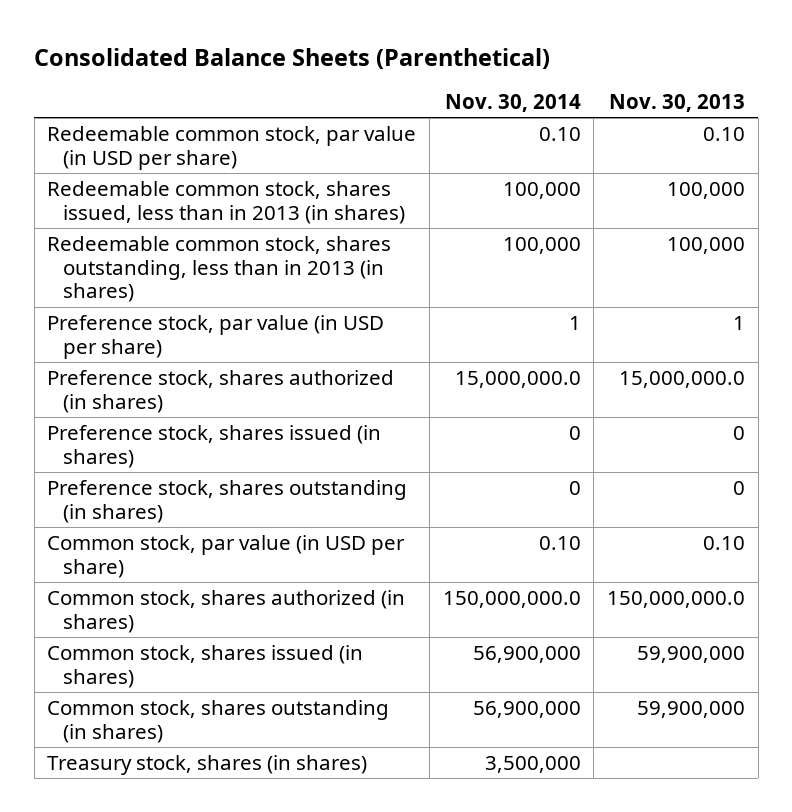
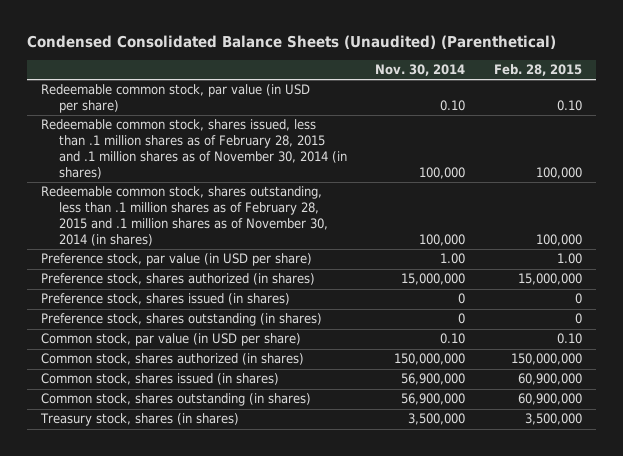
[34,47,551,69] Consolidated Balance Sheets (Parenthetical) -> [26,34,556,49] Condensed Consolidated Balance Sheets (Unaudited) (Parenthetical)
[608,94,745,113] Nov. 30, 2013 -> none
none -> [493,64,582,77] Feb. 28, 2015
[47,180,406,224] Redeemable common stock, shares issued, less than in 2013 (in shares) -> [41,119,348,179] Redeemable common stock, shares issued, less than .1 million shares as of February 28, 2015 and .1 million shares as of November 30, 2014 (in shares)
[47,235,392,303] Redeemable common stock, shares outstanding, less than in 2013 (in shares) -> [41,186,329,246] Redeemable common stock, shares outstanding, less than .1 million shares as of February 28, 2015 and .1 million shares as of November 30, 2014 (in shares)
[568,315,581,330] 1 -> [440,253,466,265] 1.00
[454,370,581,388] 15,000,000.0 -> [401,273,466,286] 15,000,000
[442,590,581,608] 150,000,000.0 -> [394,353,466,366] 150,000,000

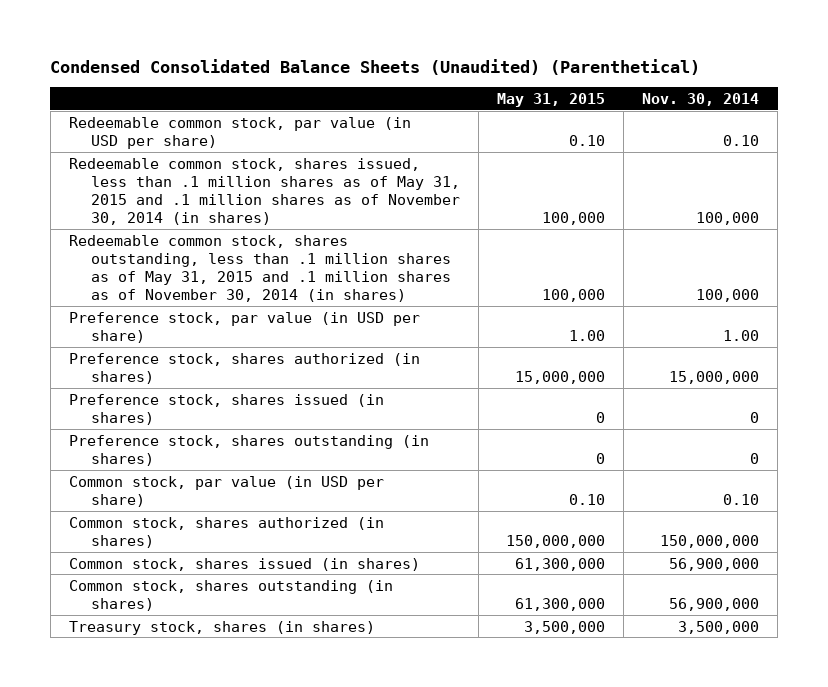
[493,64,582,77] Feb. 28, 2015 -> none
none -> [497,92,606,107] May 31, 2015
[41,119,348,179] Redeemable common stock, shares issued, less than .1 million shares as of February 28, 2015 and .1 million shares as of November 30, 2014 (in shares) -> [68,157,461,226] Redeemable common stock, shares issued, less than .1 million shares as of May 31, 2015 and .1 million shares as of November 30, 2014 (in shares)
[41,186,329,246] Redeemable common stock, shares outstanding, less than .1 million shares as of February 28, 2015 and .1 million shares as of November 30, 2014 (in shares) -> [68,234,452,303] Redeemable common stock, shares outstanding, less than .1 million shares as of May 31, 2015 and .1 million shares as of November 30, 2014 (in shares)

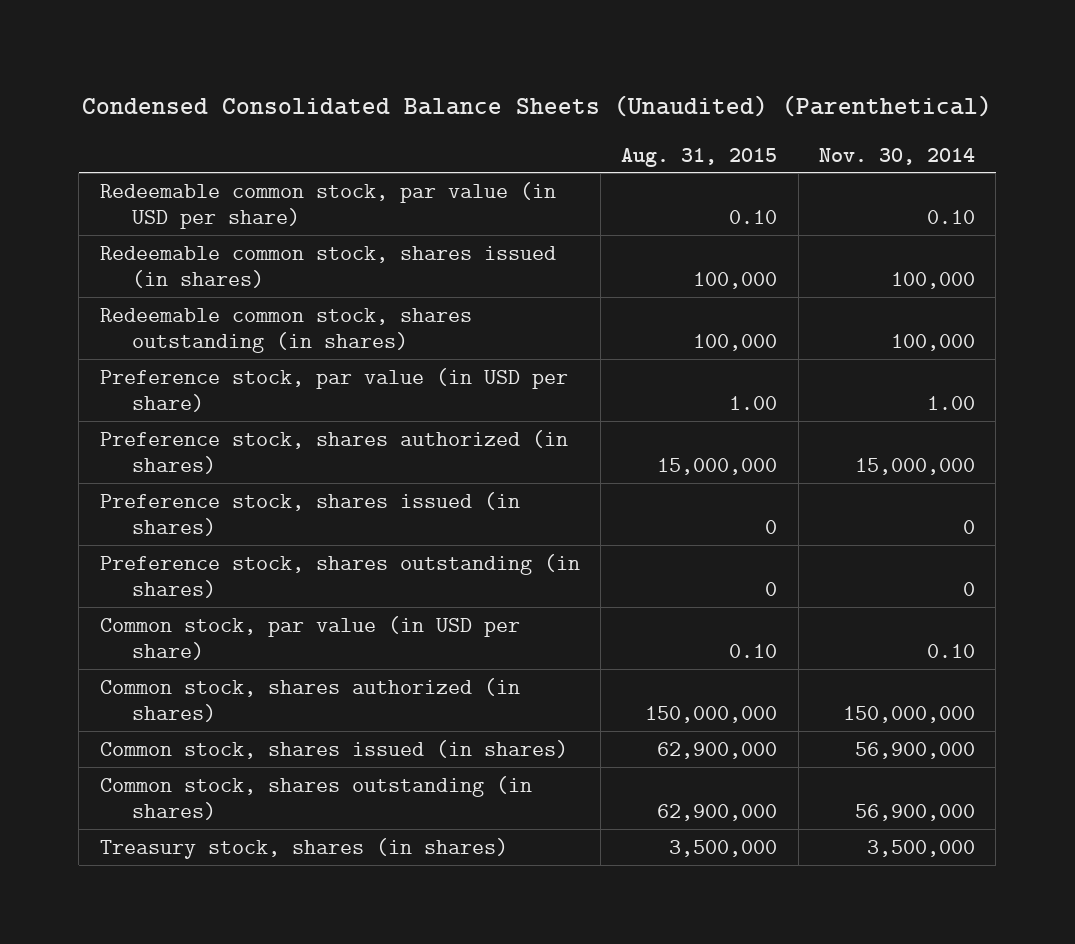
[497,92,606,107] May 31, 2015 -> none
none -> [621,147,778,167] Aug. 31, 2015
[68,157,461,226] Redeemable common stock, shares issued, less than .1 million shares as of May 31, 2015 and .1 million shares as of November 30, 2014 (in shares) -> [99,245,556,289] Redeemable common stock, shares issued (in shares)
[68,234,452,303] Redeemable common stock, shares outstanding, less than .1 million shares as of May 31, 2015 and .1 million shares as of November 30, 2014 (in shares) -> [99,307,472,354] Redeemable common stock, shares outstanding (in shares)

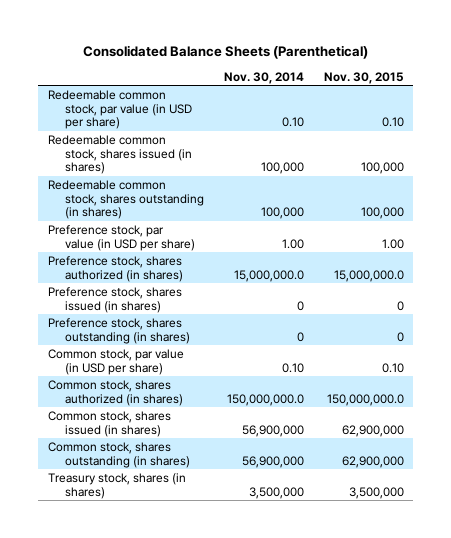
[82,95,993,118] Condensed Consolidated Balance Sheets (Unaudited) (Parenthetical) -> [82,45,368,60] Consolidated Balance Sheets (Parenthetical)
[621,147,778,167] Aug. 31, 2015 -> none
none -> [323,71,404,84] Nov. 30, 2015
[854,458,975,476] 15,000,000 -> [233,269,304,282] 15,000,000.0
[842,706,975,724] 150,000,000 -> [226,393,304,406] 150,000,000.0

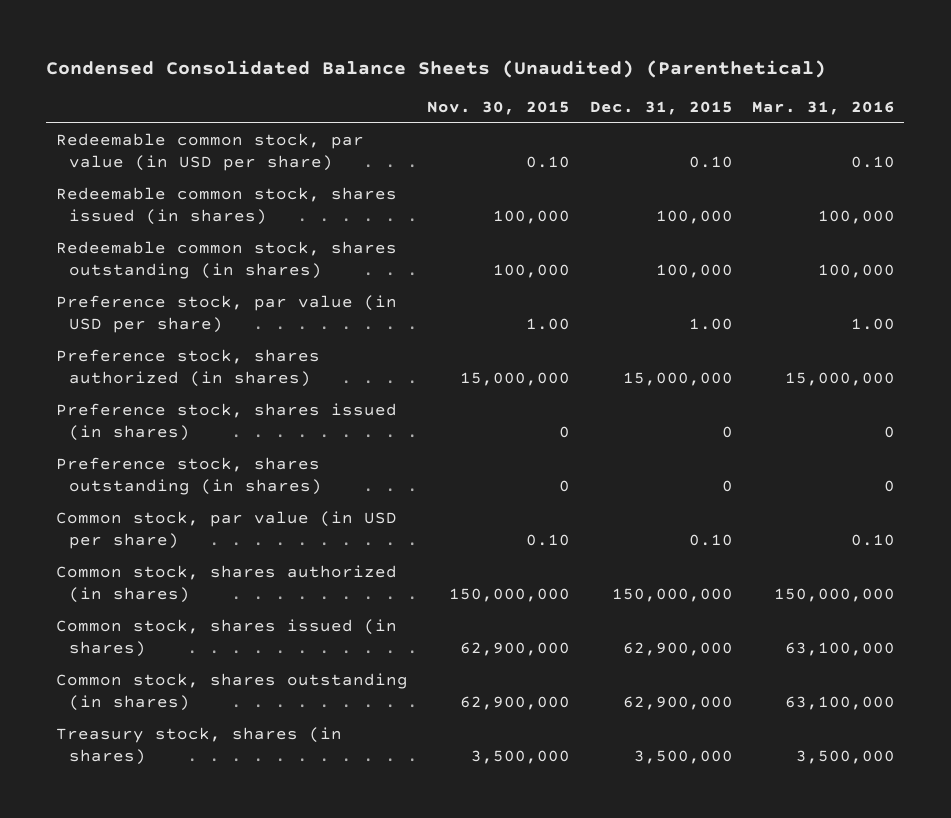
[82,45,368,60] Consolidated Balance Sheets (Parenthetical) -> [46,59,827,78] Condensed Consolidated Balance Sheets (Unaudited) (Parenthetical)
[223,71,304,84] Nov. 30, 2014 -> none
none -> [589,101,733,116] Dec. 31, 2015
none -> [751,101,895,116] Mar. 31, 2016
[333,269,404,282] 15,000,000.0 -> [460,372,571,387] 15,000,000
[326,393,404,406] 150,000,000.0 -> [449,588,571,603] 150,000,000

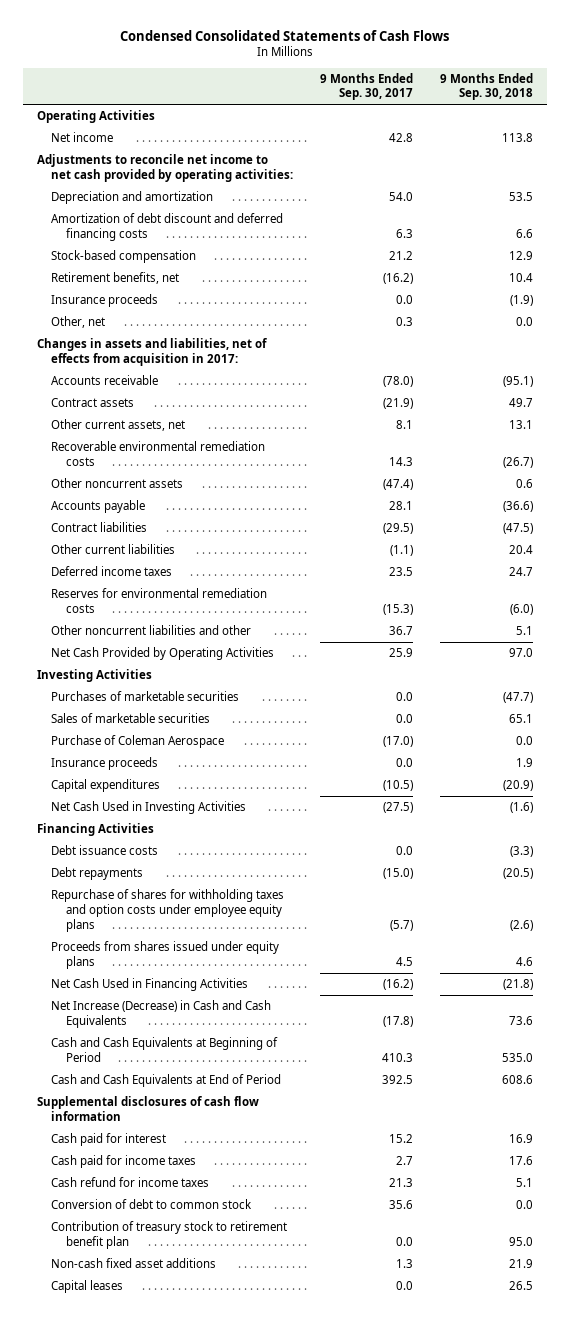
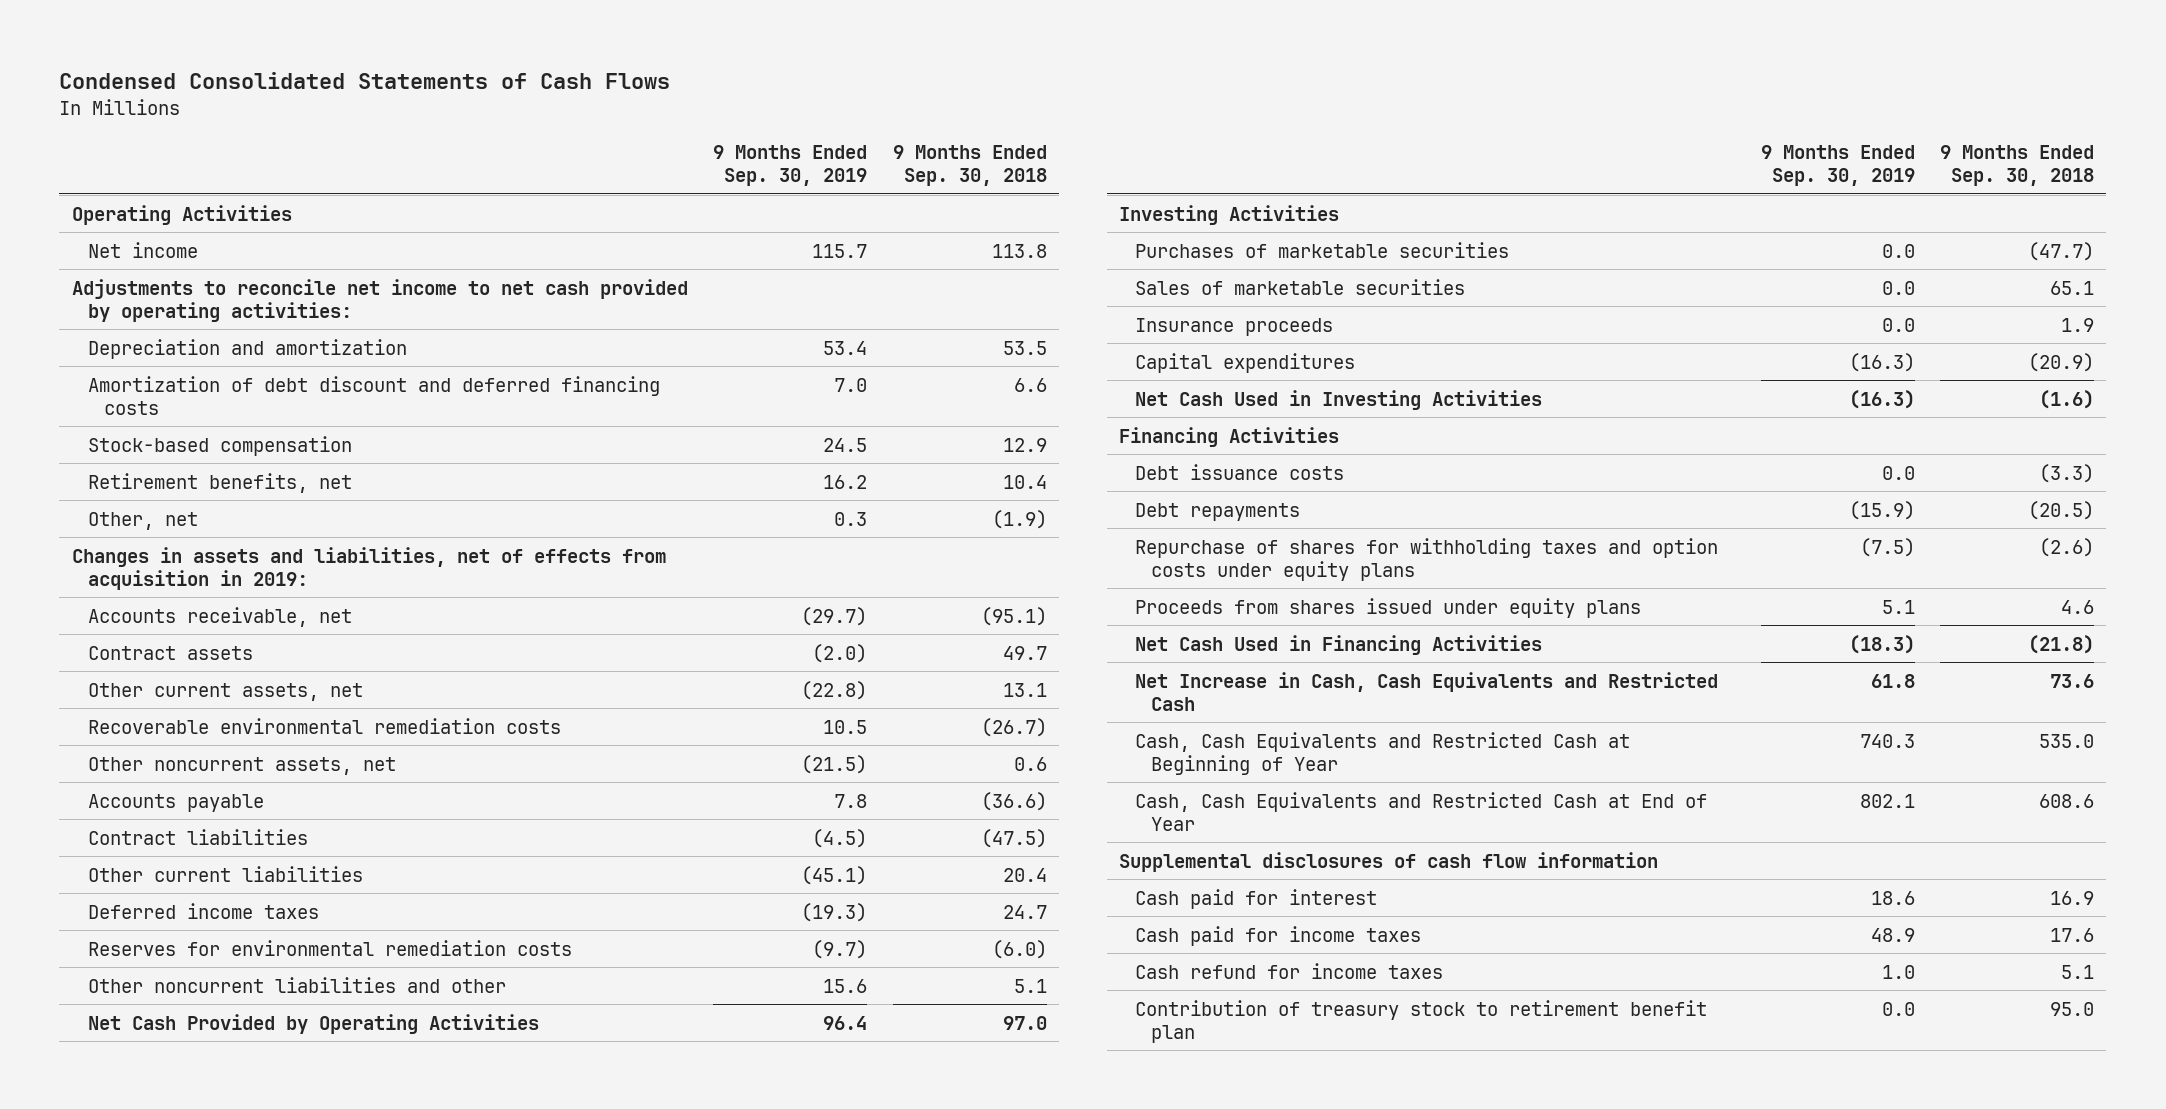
[320,72,414,101] 9 Months Ended Sep. 30, 2017 -> none
none -> [713,145,868,187] 9 Months Ended Sep. 30, 2019
[51,294,159,308] Insurance proceeds -> none
[516,317,534,327] 0.0 -> [991,509,1047,529] (1.9)
[36,338,267,366] Changes in assets and liabilities, net of effects from acquisition in 2017: -> [72,546,667,590] Changes in assets and liabilities, net of effects from acquisition in 2019:
[51,375,159,386] Accounts receivable -> [88,606,353,627] Accounts receivable, net
[51,478,184,489] Other noncurrent assets -> [88,756,397,775] Other noncurrent assets, net
[51,735,225,749] Purchase of Coleman Aerospace -> none
[51,889,285,932] Repurchase of shares for withholding taxes and option costs under employee equity plans -> [1135,537,1719,581] Repurchase of shares for withholding taxes and option costs under equity plans
[51,1000,272,1028] Net Increase (Decrease) in Cash and Cash Equivalents -> [1135,671,1719,711] Net Increase in Cash, Cash Equivalents and Restricted Cash
[51,1037,279,1062] Cash and Cash Equivalents at Beginning of Period -> [1135,731,1631,775] Cash, Cash Equivalents and Restricted Cash at Beginning of Year
[51,1074,282,1088] Cash and Cash Equivalents at End of Period -> [1135,791,1708,831] Cash, Cash Equivalents and Restricted Cash at End of Year
[51,1199,253,1210] Conversion of debt to common stock -> none
[51,1258,217,1269] Non-cash fixed asset additions -> none
[51,1280,124,1294] Capital leases -> none

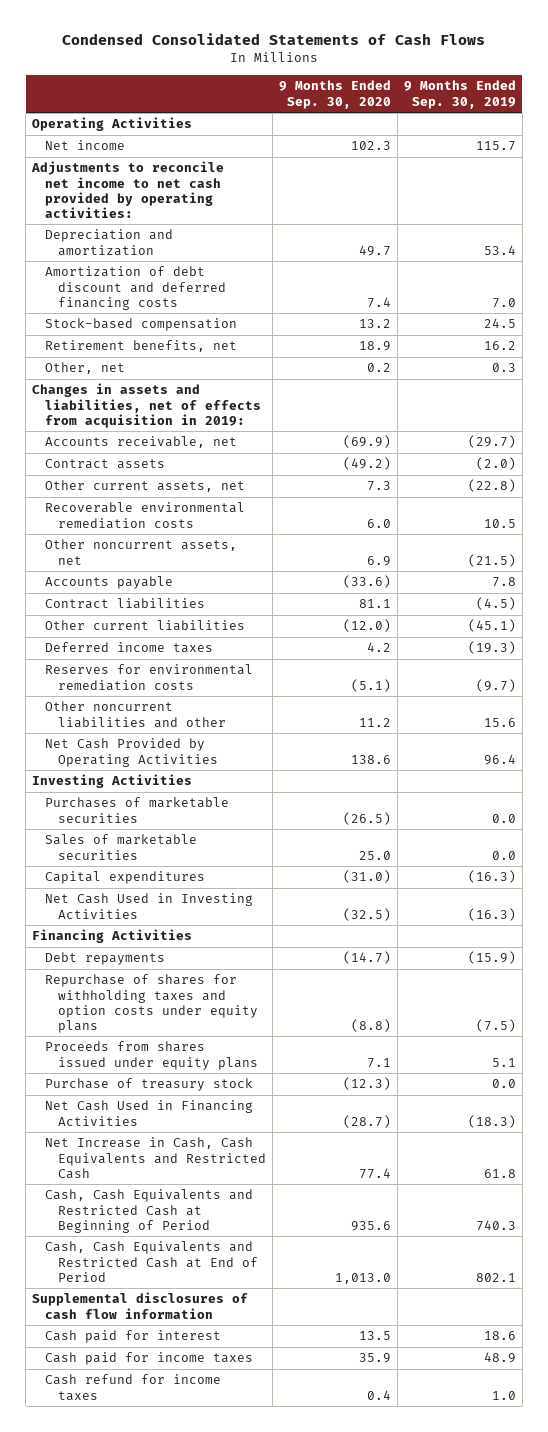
[892,145,1047,187] 9 Months Ended Sep. 30, 2018 -> none
none -> [278,80,391,109] 9 Months Ended Sep. 30, 2020
[1135,317,1334,336] Insurance proceeds -> none
[1135,463,1345,480] Debt issuance costs -> none
none -> [45,1078,254,1092] Purchase of treasury stock
[1135,731,1631,775] Cash, Cash Equivalents and Restricted Cash at Beginning of Year -> [45,1189,254,1233] Cash, Cash Equivalents and Restricted Cash at Beginning of Period
[1135,791,1708,831] Cash, Cash Equivalents and Restricted Cash at End of Year -> [45,1241,259,1282] Cash, Cash Equivalents and Restricted Cash at End of Period
[1135,999,1708,1043] Contribution of treasury stock to retirement benefit plan -> none

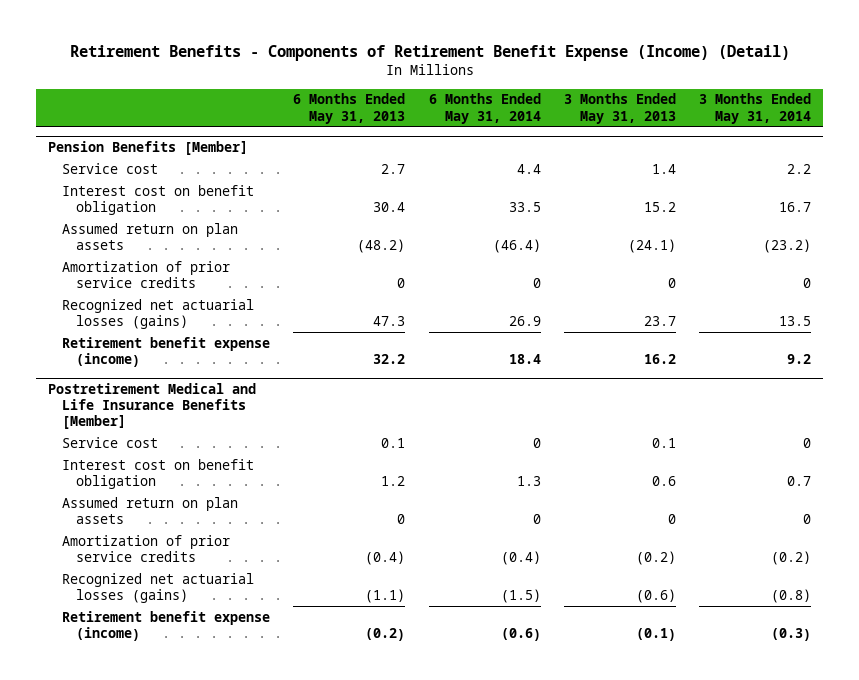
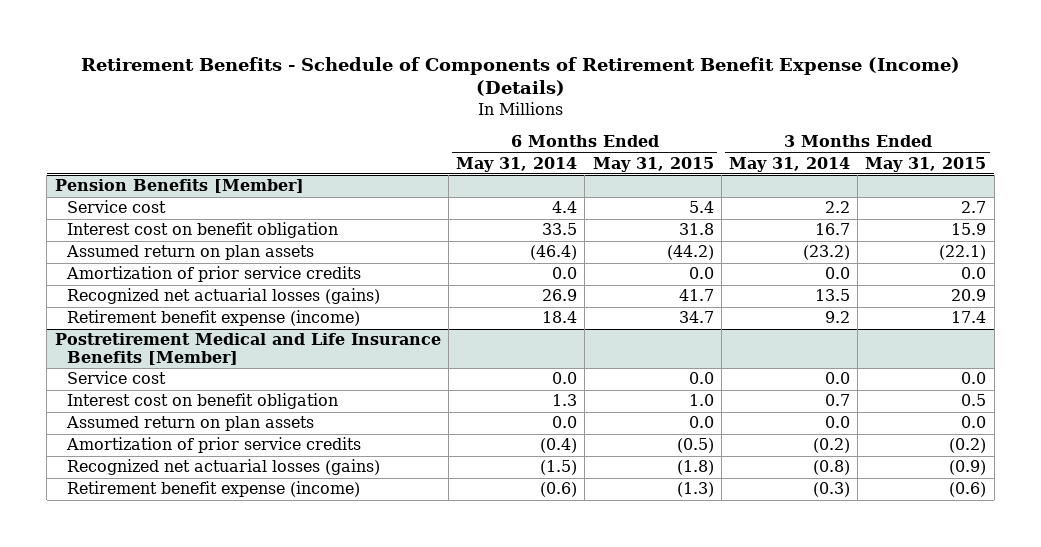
[69,45,790,62] Retirement Benefits - Components of Retirement Benefit Expense (Income) (Detail) -> [80,56,960,97] Retirement Benefits - Schedule of Components of Retirement Benefit Expense (Income) (Details)
[293,93,406,124] 6 Months Ended May 31, 2013 -> none
[563,93,676,124] 3 Months Ended May 31, 2013 -> none
none -> [592,156,714,172] May 31, 2015
none -> [865,156,987,172] May 31, 2015
[532,277,541,288] 0 -> [552,267,578,280] 0.0
[803,277,812,288] 0 -> [824,267,850,280] 0.0
[532,437,541,448] 0 -> [552,372,578,385] 0.0
[803,437,812,448] 0 -> [824,372,850,385] 0.0
[532,513,541,524] 0 -> [552,416,578,429] 0.0
[803,513,812,524] 0 -> [824,416,850,429] 0.0

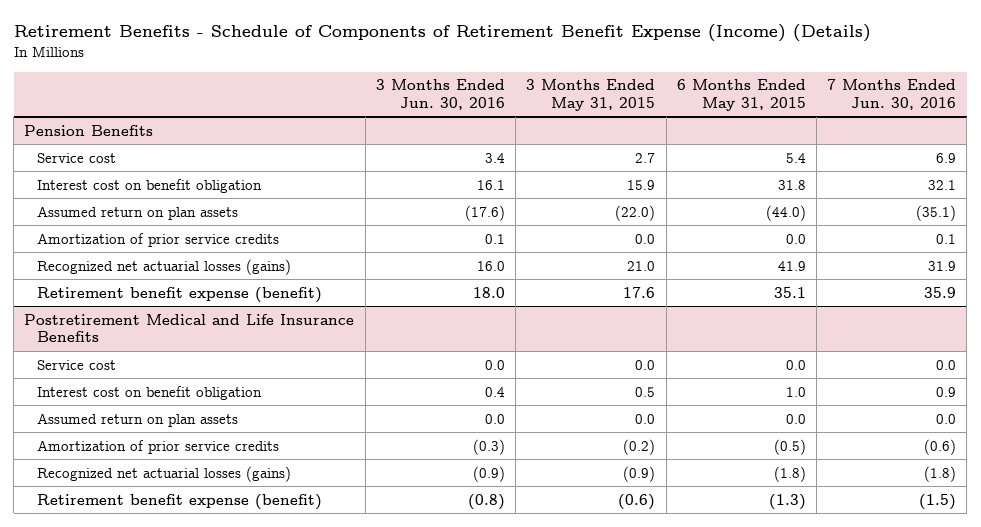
[456,156,578,172] May 31, 2014 -> none
[728,156,850,172] May 31, 2014 -> none
none -> [375,79,505,110] 3 Months Ended Jun. 30, 2016
none -> [827,79,957,110] 7 Months Ended Jun. 30, 2016
[54,179,304,194] Pension Benefits [Member] -> [24,124,154,136] Pension Benefits
[666,245,714,261] (44.2) -> [765,204,806,221] (44.0)
[939,245,987,261] (22.1) -> [615,204,656,221] (22.0)
[678,289,714,302] 41.7 -> [777,260,806,271] 41.9
[951,289,987,302] 20.9 -> [627,260,656,271] 21.0
[67,310,361,327] Retirement benefit expense (income) -> [36,286,322,303] Retirement benefit expense (benefit)
[678,311,714,324] 34.7 -> [773,286,806,298] 35.1
[951,311,987,324] 17.4 -> [623,286,656,298] 17.6
[54,333,441,366] Postretirement Medical and Life Insurance Benefits [Member] -> [24,313,355,343] Postretirement Medical and Life Insurance Benefits
[67,481,361,498] Retirement benefit expense (income) -> [36,493,322,510] Retirement benefit expense (benefit)

